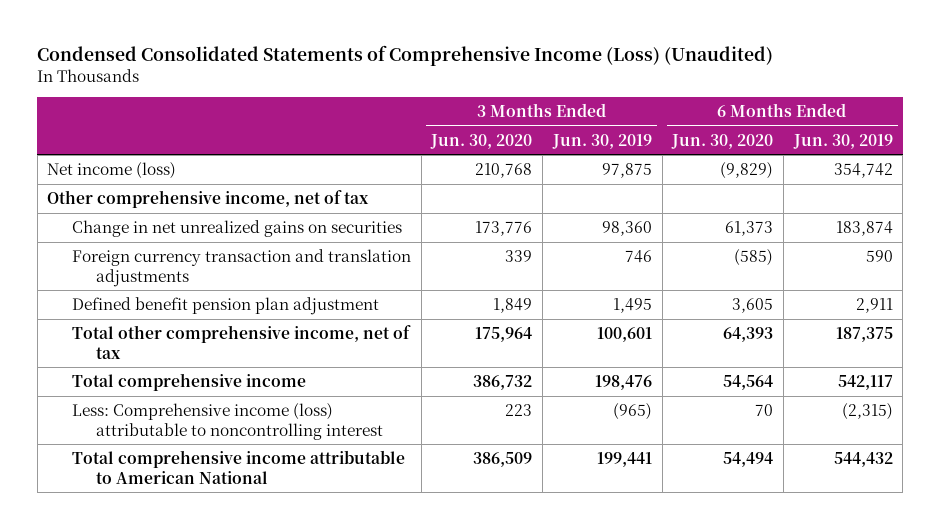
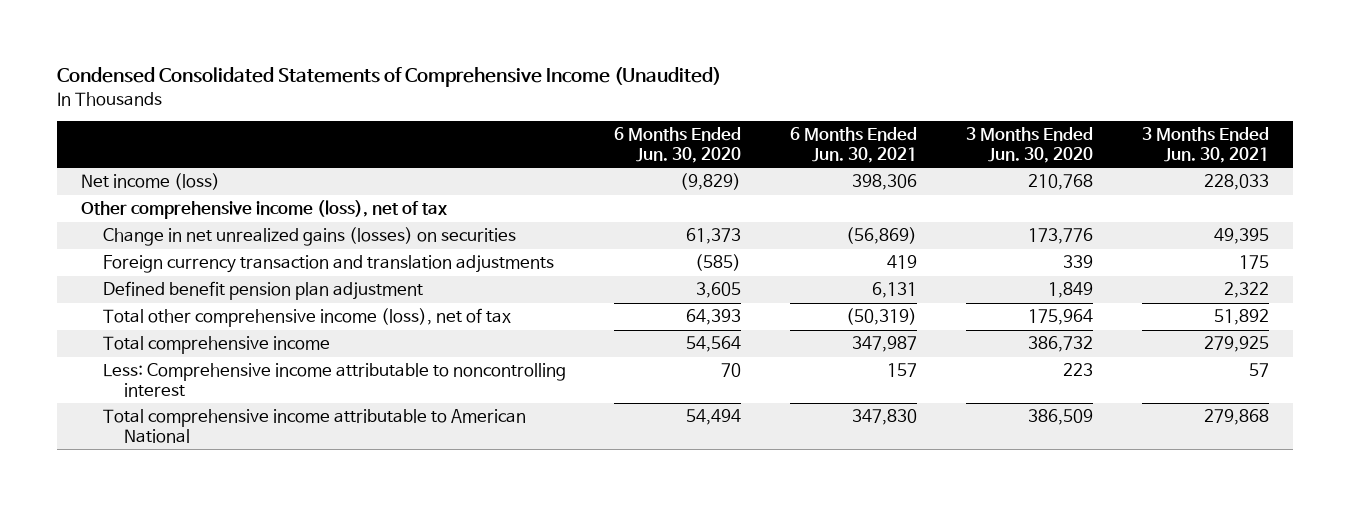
[37,45,774,67] Condensed Consolidated Statements of Comprehensive Income (Loss) (Unaudited) -> [56,67,721,88] Condensed Consolidated Statements of Comprehensive Income (Unaudited)
[551,133,652,149] Jun. 30, 2019 -> none
[792,133,893,149] Jun. 30, 2019 -> none
none -> [790,127,918,163] 6 Months Ended Jun. 30, 2021
none -> [1141,127,1269,163] 3 Months Ended Jun. 30, 2021
[47,189,370,208] Other comprehensive income, net of tax -> [81,200,448,220] Other comprehensive income (loss), net of tax
[71,219,402,237] Change in net unrealized gains on securities -> [102,227,516,247] Change in net unrealized gains (losses) on securities
[71,324,411,359] Total other comprehensive income, net of tax -> [102,308,511,328] Total other comprehensive income (loss), net of tax
[71,402,384,440] Less: Comprehensive income (loss) attributable to noncontrolling interest -> [102,363,566,397] Less: Comprehensive income attributable to noncontrolling interest

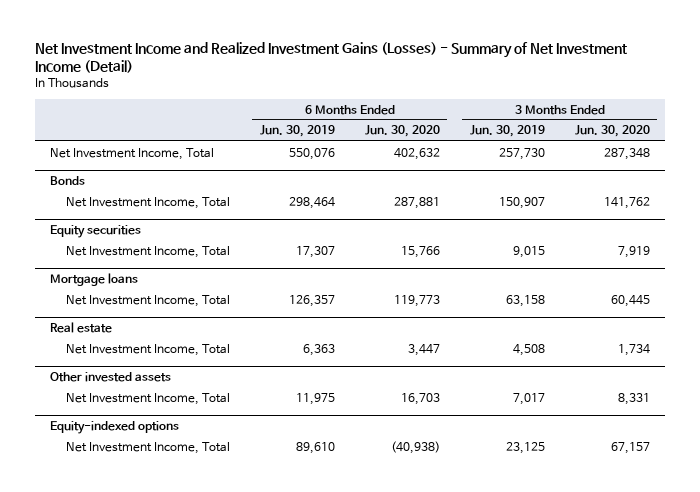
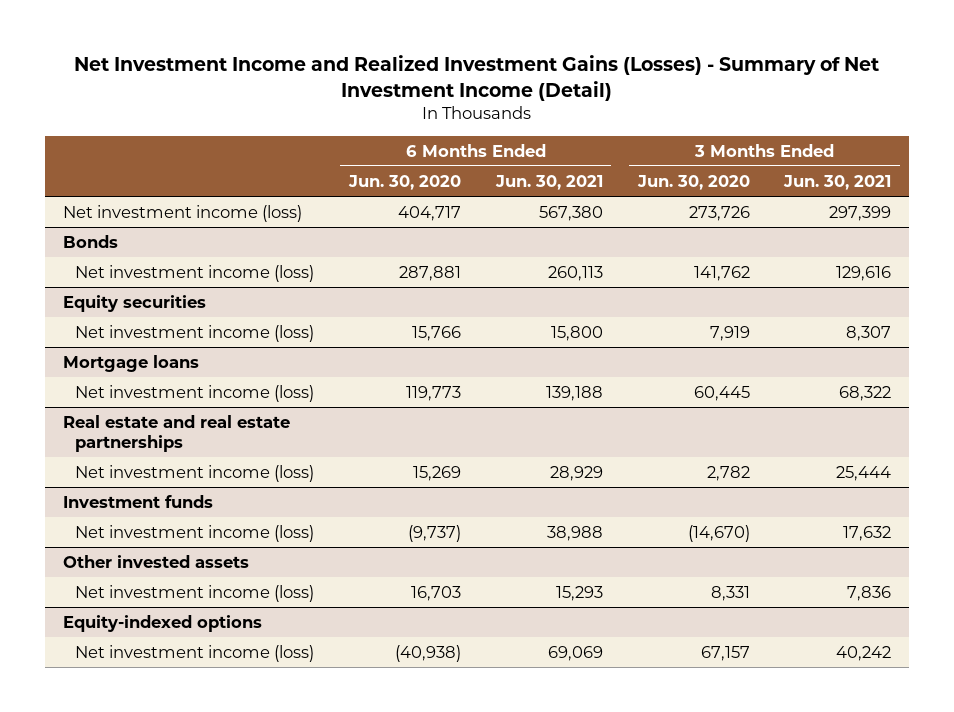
[259,125,335,138] Jun. 30, 2019 -> none
[469,125,545,138] Jun. 30, 2019 -> none
none -> [494,174,603,190] Jun. 30, 2021
none -> [783,174,892,190] Jun. 30, 2021
[50,147,215,160] Net Investment Income, Total -> [62,204,302,222] Net investment income (loss)
[393,147,440,160] 402,632 -> [397,205,461,221] 404,717
[603,147,650,160] 287,348 -> [688,205,750,221] 273,726
[66,196,231,209] Net Investment Income, Total -> [75,264,315,282] Net investment income (loss)
[66,245,231,258] Net Investment Income, Total -> [75,324,315,342] Net investment income (loss)
[66,294,231,307] Net Investment Income, Total -> [75,384,315,402] Net investment income (loss)
[50,321,113,333] Real estate -> [62,414,290,452] Real estate and real estate partnerships
[66,343,231,356] Net Investment Income, Total -> [75,464,315,482] Net investment income (loss)
[407,343,440,356] 3,447 -> [412,465,461,481] 15,269
[617,343,650,356] 1,734 -> [706,465,750,481] 2,782
none -> [62,494,213,508] Investment funds
none -> [75,524,315,542] Net investment income (loss)
[66,392,231,405] Net Investment Income, Total -> [75,584,315,602] Net investment income (loss)
[66,441,231,454] Net Investment Income, Total -> [75,644,315,662] Net investment income (loss)

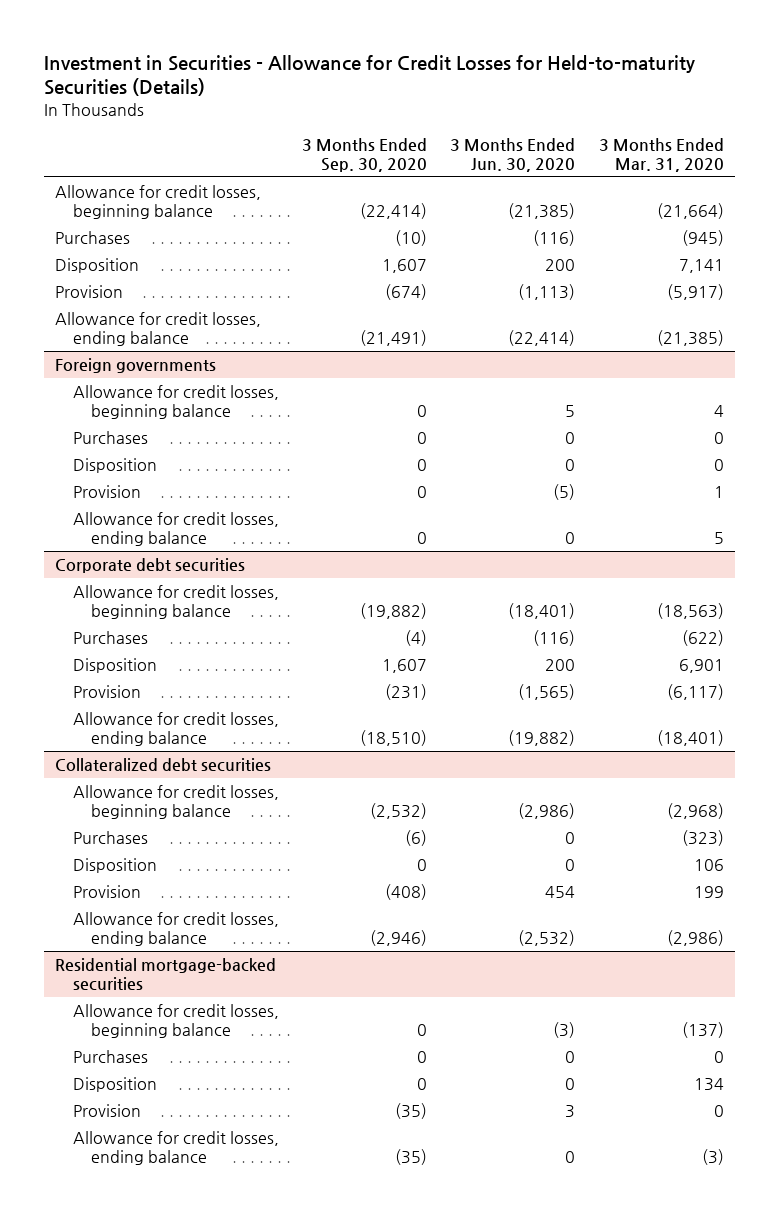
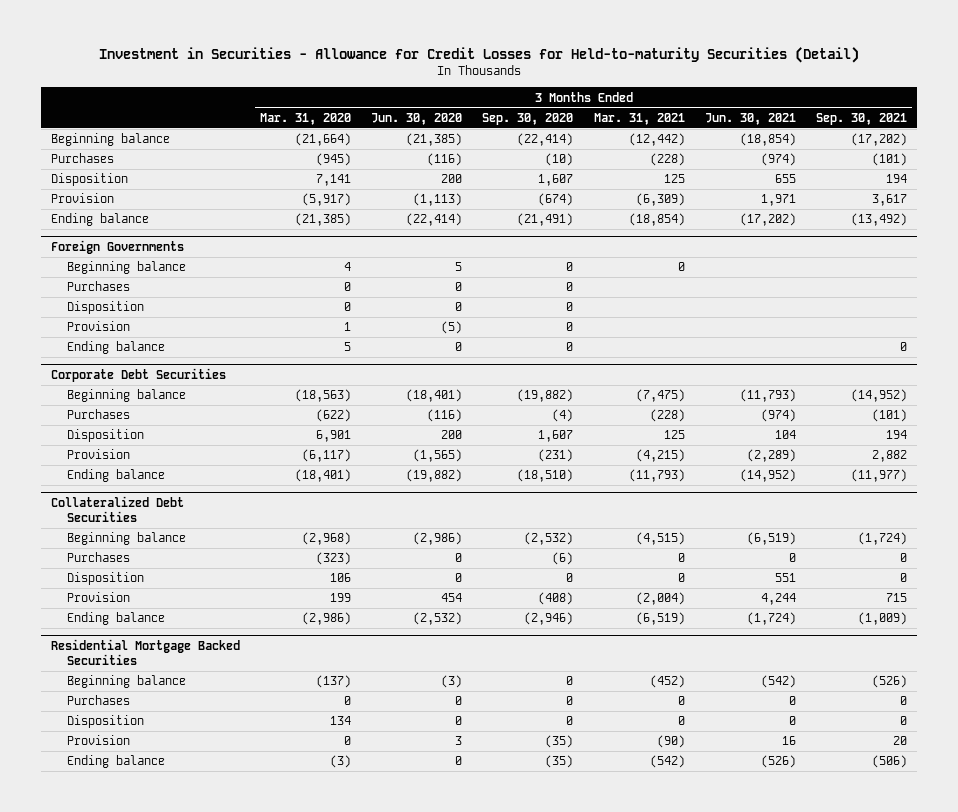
[43,54,695,97] Investment in Securities - Allowance for Credit Losses for Held-to-maturity Securities (Details) -> [98,47,859,64] Investment in Securities - Allowance for Credit Losses for Held-to-maturity Securities (Detail)
none -> [593,113,685,126] Mar. 31, 2021
none -> [704,113,796,126] Jun. 30, 2021
none -> [816,113,908,126] Sep. 30, 2021
[55,185,262,220] Allowance for credit losses, beginning balance -> [50,133,170,147] Beginning balance
[55,312,262,347] Allowance for credit losses, ending balance -> [50,213,149,227] Ending balance
[55,358,217,374] Foreign governments -> [50,239,184,254] Foreign Governments
[73,385,280,420] Allowance for credit losses, beginning balance -> [67,261,187,275] Beginning balance
[73,512,280,547] Allowance for credit losses, ending balance -> [67,341,166,355] Ending balance
[55,558,246,574] Corporate debt securities -> [50,367,226,382] Corporate Debt Securities
[73,585,280,620] Allowance for credit losses, beginning balance -> [67,389,187,403] Beginning balance
[73,712,280,747] Allowance for credit losses, ending balance -> [67,469,166,483] Ending balance
[55,758,272,773] Collateralized debt securities -> [50,495,184,522] Collateralized Debt Securities
[73,785,280,820] Allowance for credit losses, beginning balance -> [67,532,187,546] Beginning balance
[73,912,280,947] Allowance for credit losses, ending balance -> [67,612,166,626] Ending balance
[55,958,277,992] Residential mortgage-backed securities -> [50,638,240,665] Residential Mortgage Backed Securities
[73,1004,280,1039] Allowance for credit losses, beginning balance -> [67,675,187,689] Beginning balance
[73,1131,280,1166] Allowance for credit losses, ending balance -> [67,755,166,769] Ending balance

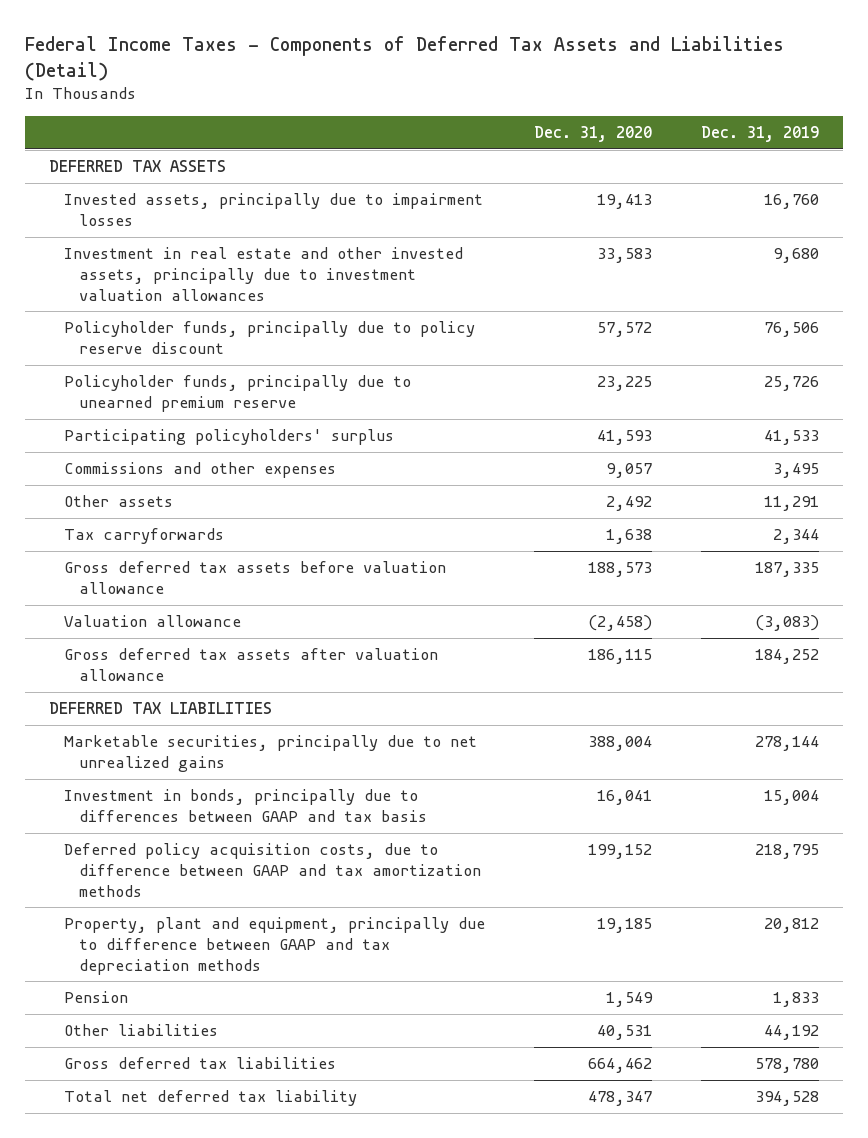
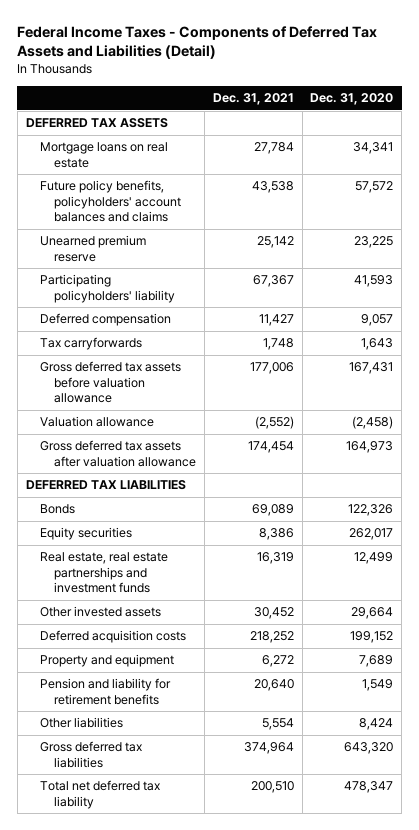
[700,126,819,143] Dec. 31, 2019 -> none
none -> [212,93,294,106] Dec. 31, 2021
[64,193,484,226] Invested assets, principally due to impairment losses -> none
[64,247,464,301] Investment in real estate and other invested assets, principally due to investment valuation allowances -> none
[64,495,174,508] Other assets -> none
none -> [39,142,168,168] Mortgage loans on real estate
[64,321,476,354] Policyholder funds, principally due to policy reserve discount -> [39,180,182,223] Future policy benefits, policyholders' account balances and claims
[64,375,412,412] Policyholder funds, principally due to unearned premium reserve -> [39,235,146,262] Unearned premium reserve
[64,429,395,446] Participating policyholders' surplus -> [39,274,176,303] Participating policyholders' liability
[64,462,337,479] Commissions and other expenses -> [39,313,171,327] Deferred compensation
[605,529,652,545] 1,638 -> [361,338,394,351] 1,643
[587,562,652,578] 188,573 -> [349,362,394,375] 167,431
[587,649,652,665] 186,115 -> [346,441,394,454] 164,973
[64,735,478,772] Marketable securities, principally due to net unrealized gains -> none
[64,789,428,822] Investment in bonds, principally due to differences between GAAP and tax basis -> none
none -> [39,504,75,515] Bonds
none -> [39,527,132,541] Equity securities
none -> [39,552,168,594] Real estate, real estate partnerships and investment funds
none -> [39,606,161,618] Other invested assets
[64,843,482,897] Deferred policy acquisition costs, due to difference between GAAP and tax amortization methods -> [39,630,186,644] Deferred acquisition costs
[64,917,486,975] Property, plant and equipment, principally due to difference between GAAP and tax depreciation methods -> [39,654,174,668] Property and equipment
[596,918,652,934] 19,185 -> [359,655,394,668] 7,689
[64,991,129,1004] Pension -> [39,678,171,705] Pension and liability for retirement benefits
[596,1025,652,1041] 40,531 -> [359,718,394,731] 8,424
[587,1058,652,1074] 664,462 -> [344,742,394,755] 643,320

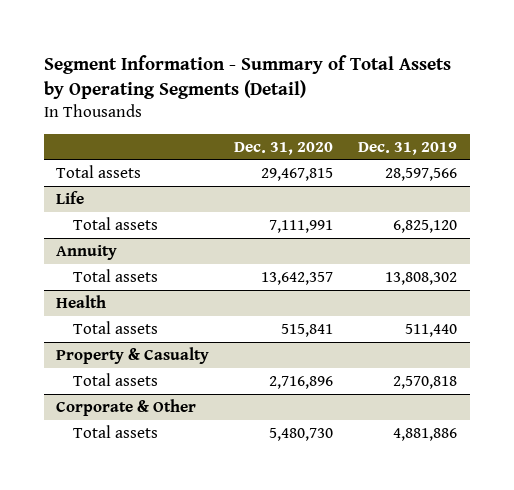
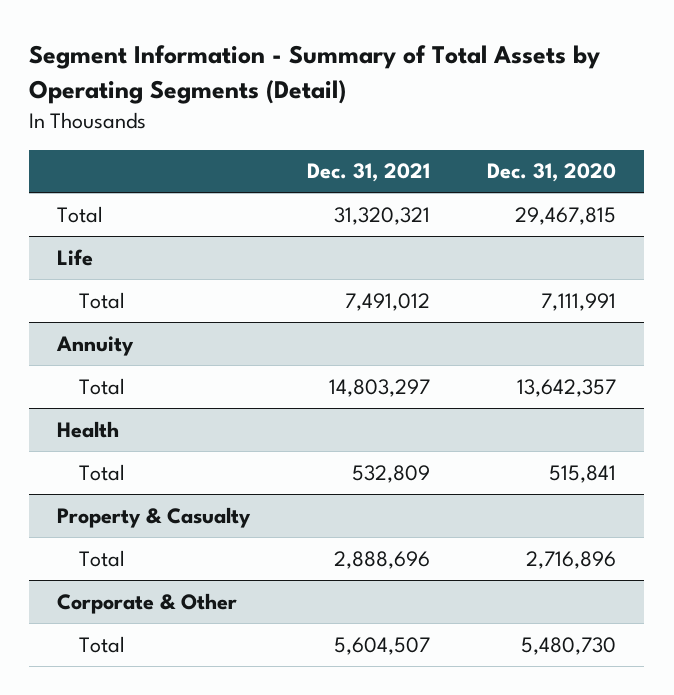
[358,141,458,155] Dec. 31, 2019 -> none
none -> [307,163,431,183] Dec. 31, 2021
[56,164,142,178] Total assets -> [57,205,104,223] Total
[72,216,158,230] Total assets -> [79,291,126,309] Total
[72,268,158,282] Total assets -> [79,377,126,395] Total
[72,320,158,334] Total assets -> [79,463,126,481] Total
[72,372,158,386] Total assets -> [79,549,126,567] Total
[72,424,158,438] Total assets -> [79,635,126,653] Total

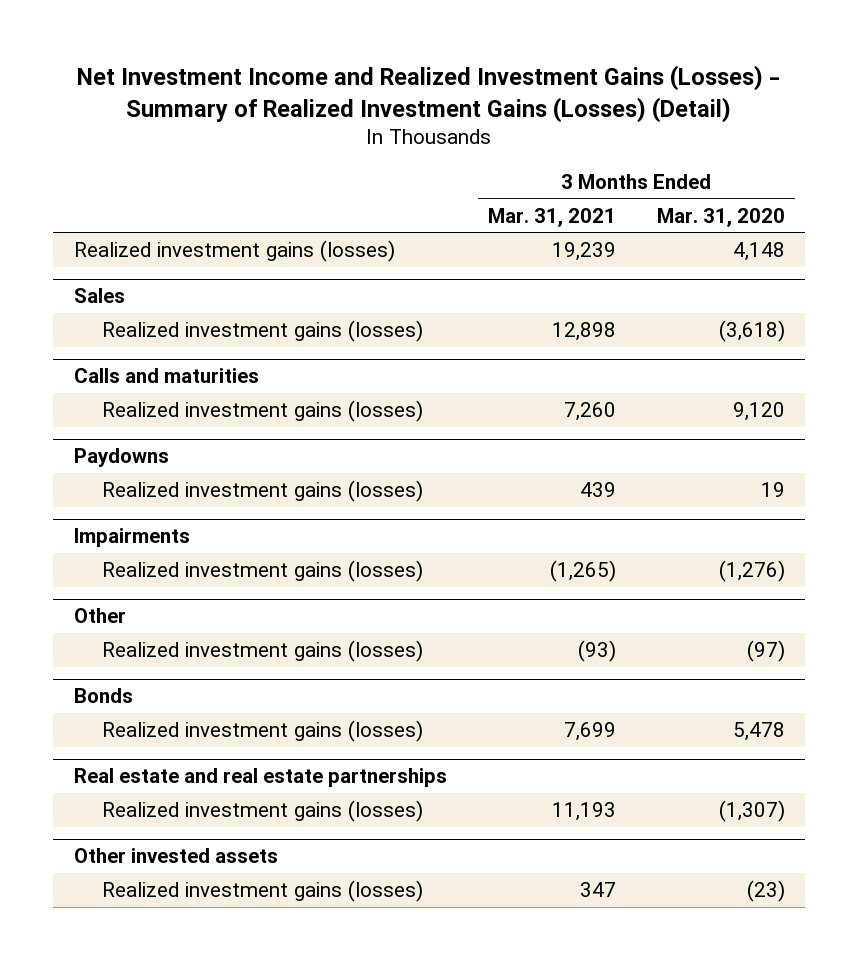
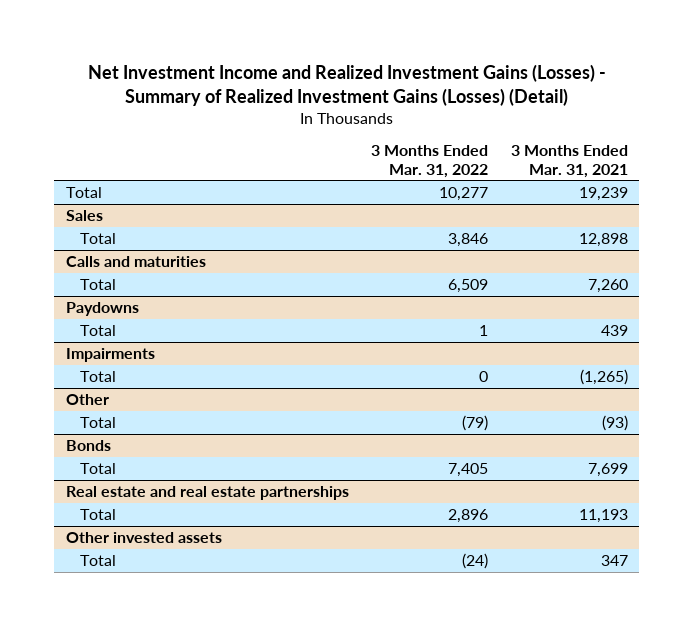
[656,207,785,227] Mar. 31, 2020 -> none
none -> [371,145,489,178] 3 Months Ended Mar. 31, 2022
[73,240,395,263] Realized investment gains (losses) -> [65,186,102,198] Total
[101,320,423,343] Realized investment gains (losses) -> [80,232,117,244] Total
[101,400,423,423] Realized investment gains (losses) -> [80,278,117,290] Total
[101,480,423,503] Realized investment gains (losses) -> [80,324,117,336] Total
[101,560,423,583] Realized investment gains (losses) -> [80,370,117,382] Total
[101,640,423,663] Realized investment gains (losses) -> [80,416,117,428] Total
[101,720,423,743] Realized investment gains (losses) -> [80,462,117,474] Total
[101,800,423,823] Realized investment gains (losses) -> [80,508,117,520] Total
[101,880,423,903] Realized investment gains (losses) -> [80,554,117,566] Total

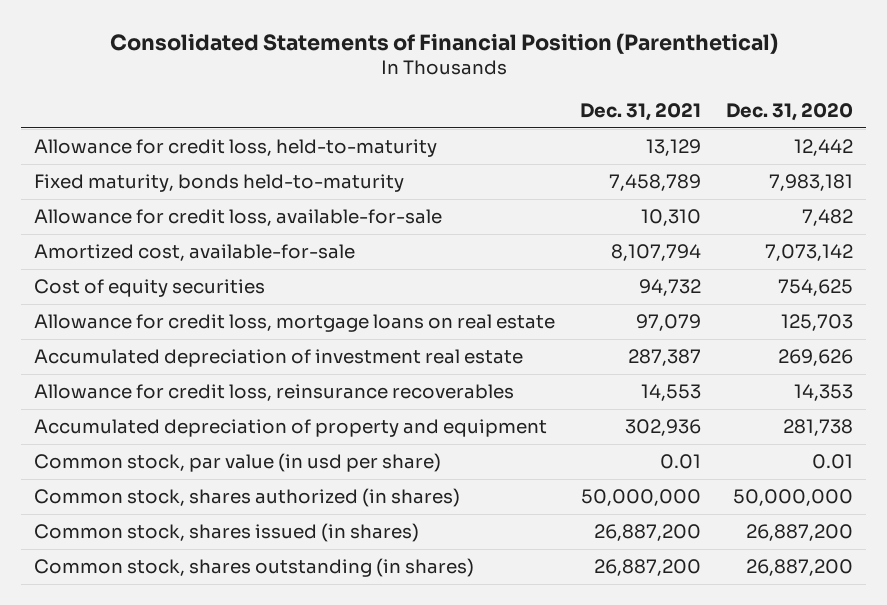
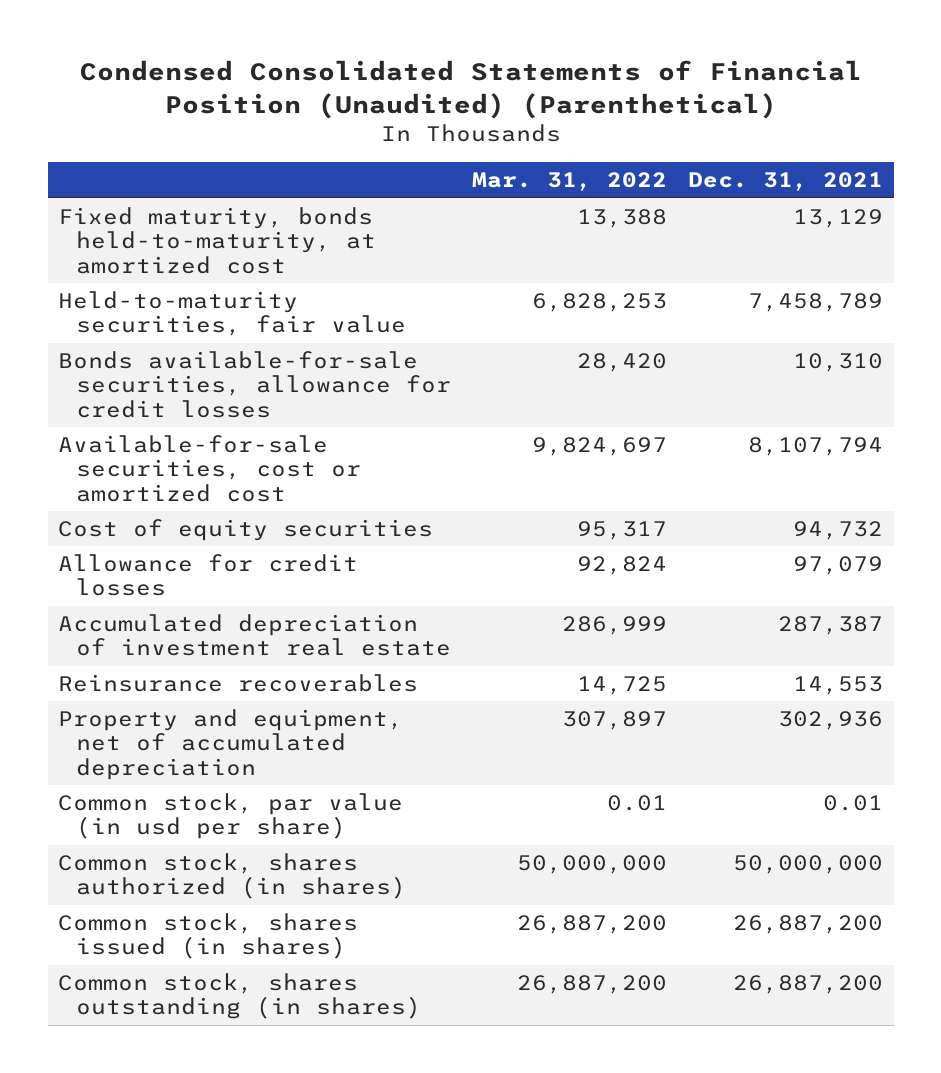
[109,32,778,54] Consolidated Statements of Financial Position (Parenthetical) -> [79,60,862,119] Condensed Consolidated Statements of Financial Position (Unaudited) (Parenthetical)
[726,102,854,121] Dec. 31, 2020 -> none
none -> [471,172,667,192] Mar. 31, 2022
[33,139,437,158] Allowance for credit loss, held-to-maturity -> [58,207,376,274] Fixed maturity, bonds held-to-maturity, at amortized cost
[33,174,404,193] Fixed maturity, bonds held-to-maturity -> [58,291,406,337] Held-to-maturity securities, fair value
[33,209,442,227] Allowance for credit loss, available-for-sale -> [58,351,451,418] Bonds available-for-sale securities, allowance for credit losses
[33,244,355,262] Amortized cost, available-for-sale -> [58,435,361,502] Available-for-sale securities, cost or amortized cost
[33,314,555,333] Allowance for credit loss, mortgage loans on real estate -> [58,554,359,597] Allowance for credit losses
[33,384,514,402] Allowance for credit loss, reinsurance recoverables -> [58,674,419,693] Reinsurance recoverables
[33,419,547,438] Accumulated depreciation of property and equipment -> [58,709,404,780] Property and equipment, net of accumulated depreciation

